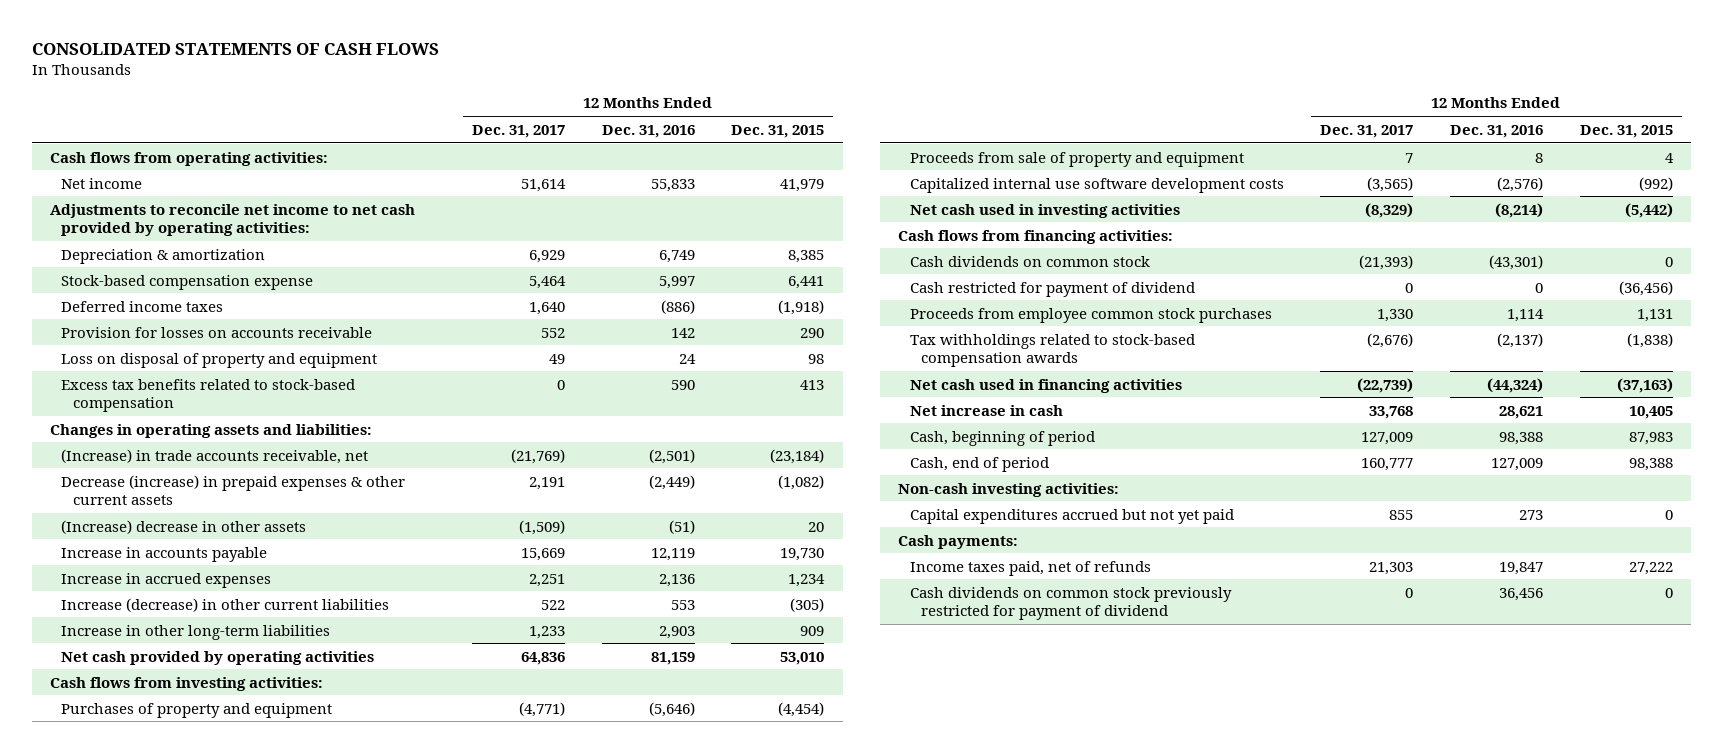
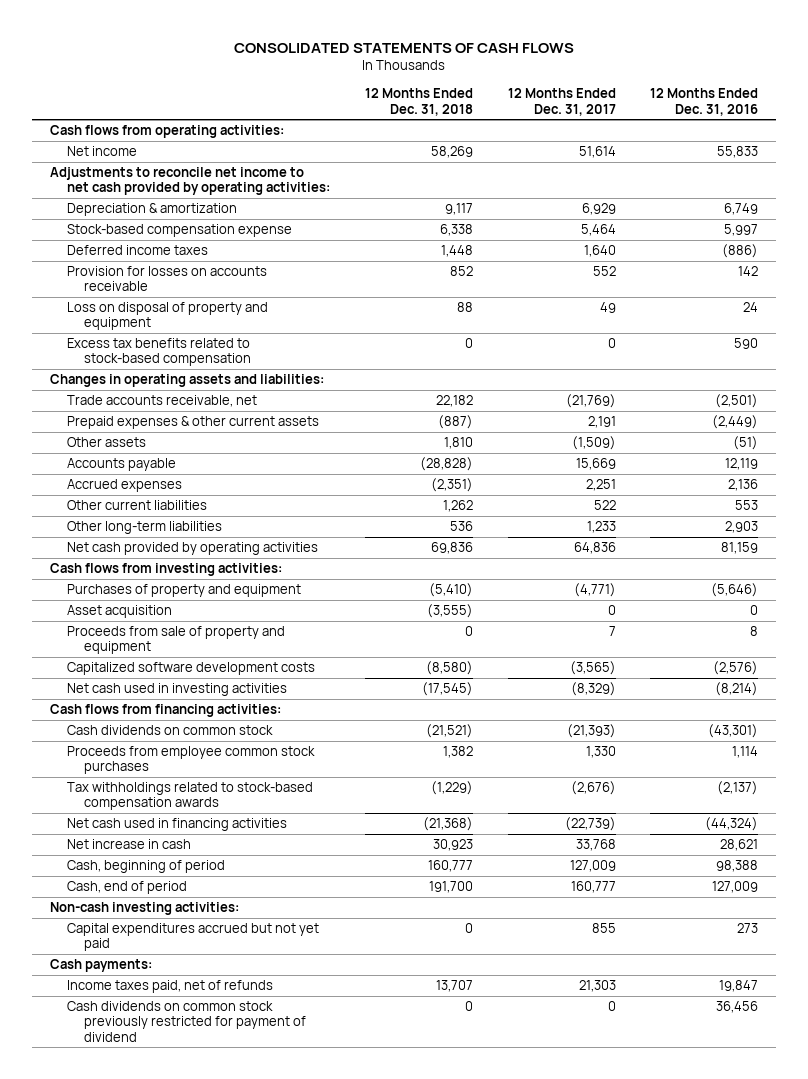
[731,124,825,138] Dec. 31, 2015 -> none
none -> [364,88,473,116] 12 Months Ended Dec. 31, 2018
[61,448,369,464] (Increase) in trade accounts receivable, net -> [67,395,258,408] Trade accounts receivable, net
[61,474,406,505] Decrease (increase) in prepaid expenses & other current assets -> [67,416,320,430] Prepaid expenses & other current assets
[61,519,307,534] (Increase) decrease in other assets -> [67,437,147,448] Other assets
[61,546,268,562] Increase in accounts payable -> [67,458,177,472] Accounts payable
[61,572,272,588] Increase in accrued expenses -> [67,479,183,493] Accrued expenses
[61,597,390,612] Increase (decrease) in other current liabilities -> [67,500,208,511] Other current liabilities
[61,624,331,640] Increase in other long-term liabilities -> [67,521,223,535] Other long-term liabilities
none -> [67,605,173,619] Asset acquisition
[909,177,1284,193] Capitalized internal use software development costs -> [67,662,316,676] Capitalized software development costs
[909,281,1195,297] Cash restricted for payment of dividend -> none

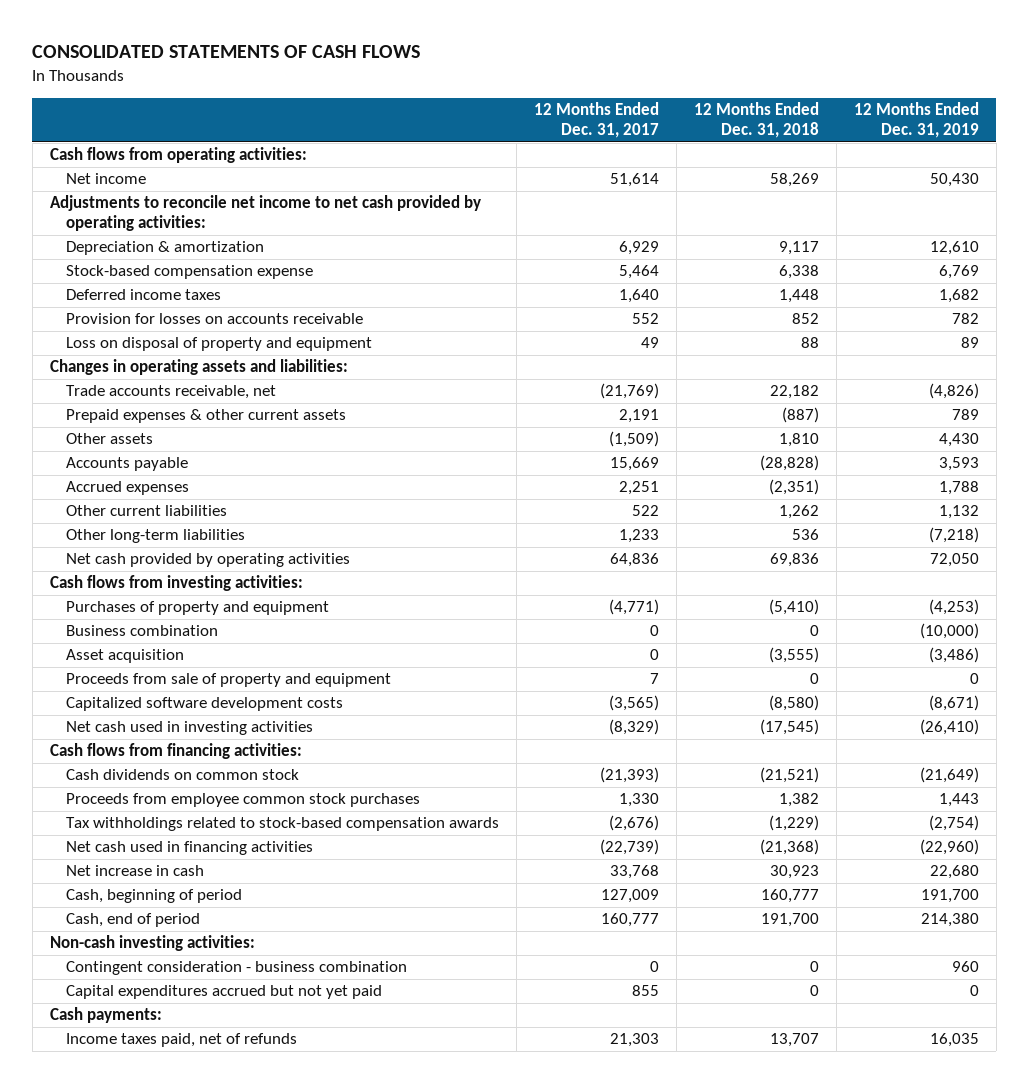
[650,88,759,116] 12 Months Ended Dec. 31, 2016 -> none
none -> [853,102,979,139] 12 Months Ended Dec. 31, 2019
[67,338,252,367] Excess tax benefits related to stock-based compensation -> none
none -> [66,625,219,637] Business combination
none -> [66,961,408,976] Contingent consideration - business combination
[67,1001,307,1042] Cash dividends on common stock previously restricted for payment of dividend -> none

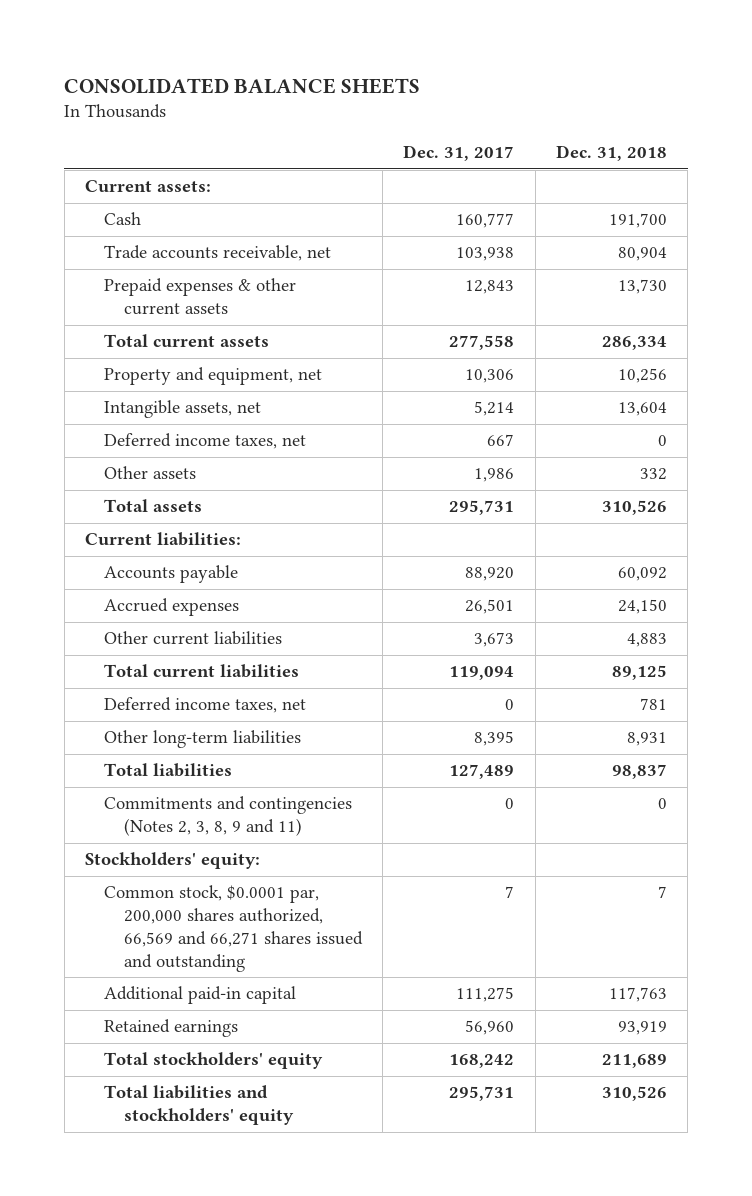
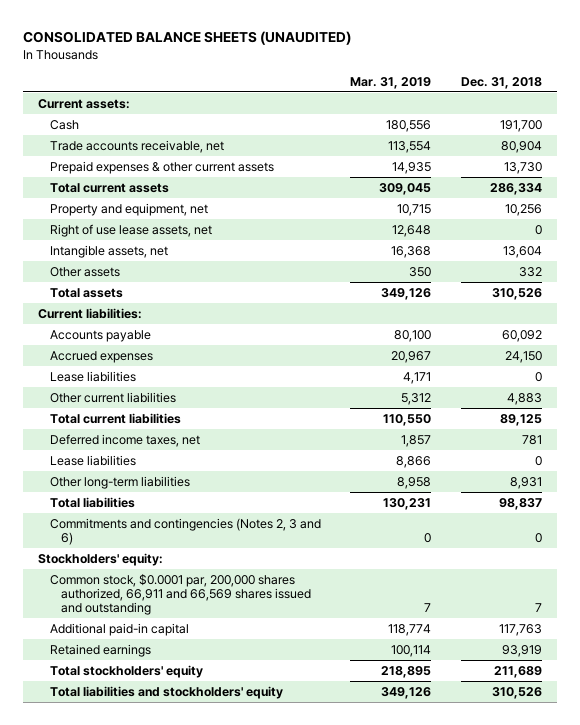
[64,77,421,94] CONSOLIDATED BALANCE SHEETS -> [22,31,351,46] CONSOLIDATED BALANCE SHEETS (UNAUDITED)
[403,145,515,162] Dec. 31, 2017 -> none
none -> [350,76,432,89] Mar. 31, 2019
none -> [49,223,212,237] Right of use lease assets, net
[104,433,307,450] Deferred income taxes, net -> none
none -> [49,370,136,382] Lease liabilities
none -> [49,454,136,466] Lease liabilities
[104,796,353,837] Commitments and contingencies (Notes 2, 3, 8, 9 and 11) -> [49,517,321,545] Commitments and contingencies (Notes 2, 3 and 6)
[104,885,363,972] Common stock, $0.0001 par, 200,000 shares authorized, 66,569 and 66,271 shares issued and outstanding -> [49,573,312,616] Common stock, $0.0001 par, 200,000 shares authorized, 66,911 and 66,569 shares issued and outstanding

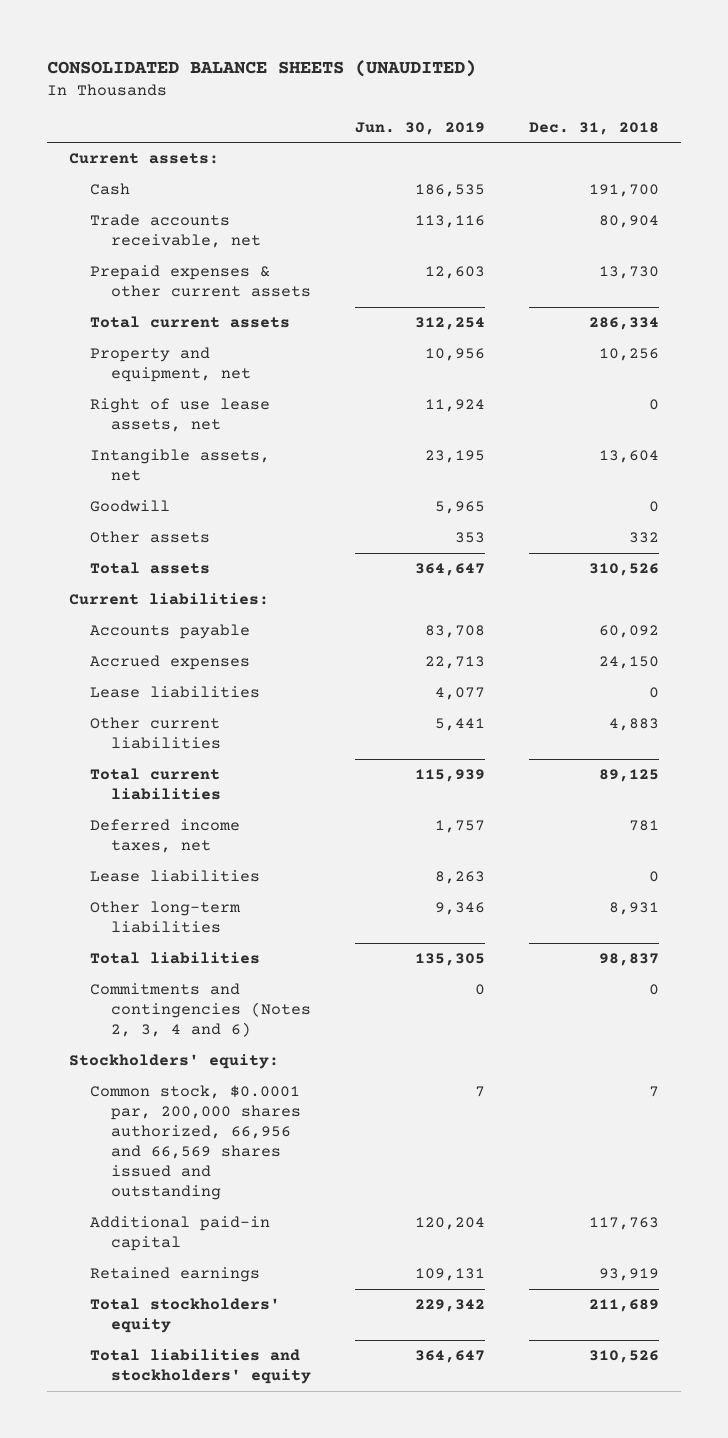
[350,76,432,89] Mar. 31, 2019 -> none
none -> [355,121,486,135] Jun. 30, 2019
none -> [89,500,170,513] Goodwill
[49,517,321,545] Commitments and contingencies (Notes 2, 3 and 6) -> [89,983,312,1038] Commitments and contingencies (Notes 2, 3, 4 and 6)
[49,573,312,616] Common stock, $0.0001 par, 200,000 shares authorized, 66,911 and 66,569 shares issued and outstanding -> [89,1085,302,1201] Common stock, $0.0001 par, 200,000 shares authorized, 66,956 and 66,569 shares issued and outstanding

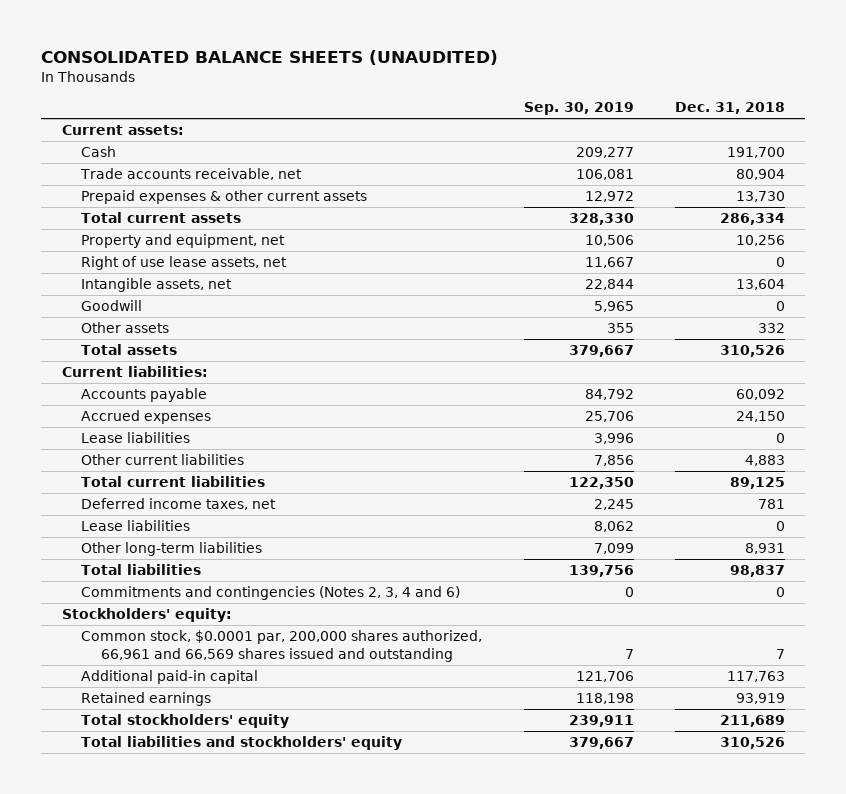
[355,121,486,135] Jun. 30, 2019 -> none
none -> [523,102,634,116] Sep. 30, 2019
[89,1085,302,1201] Common stock, $0.0001 par, 200,000 shares authorized, 66,956 and 66,569 shares issued and outstanding -> [81,630,483,662] Common stock, $0.0001 par, 200,000 shares authorized, 66,961 and 66,569 shares issued and outstanding

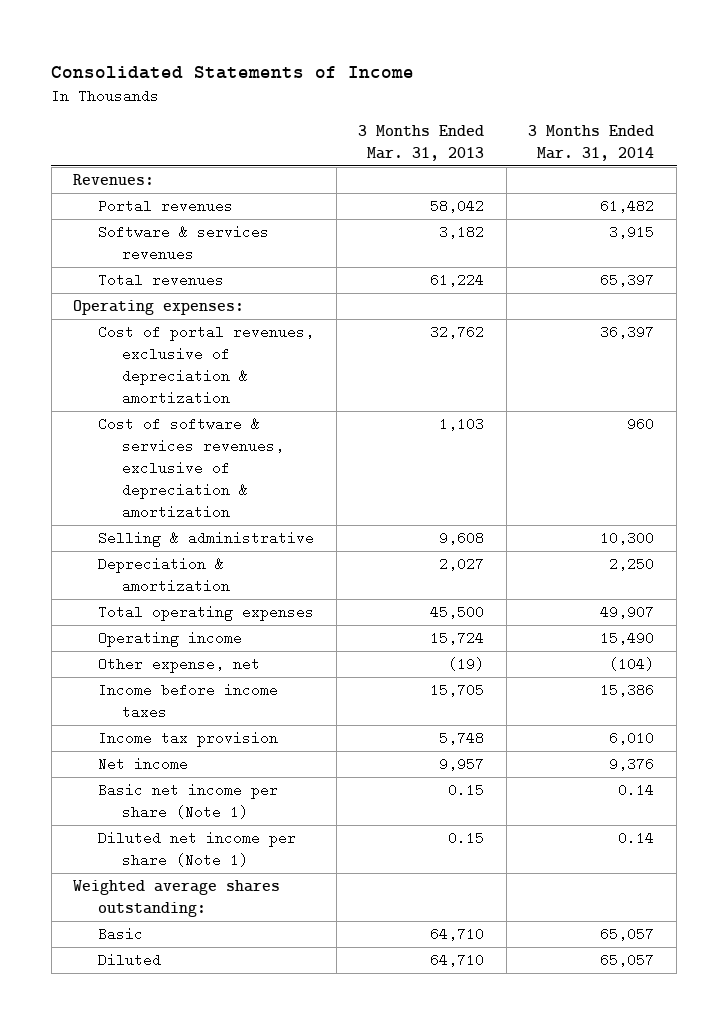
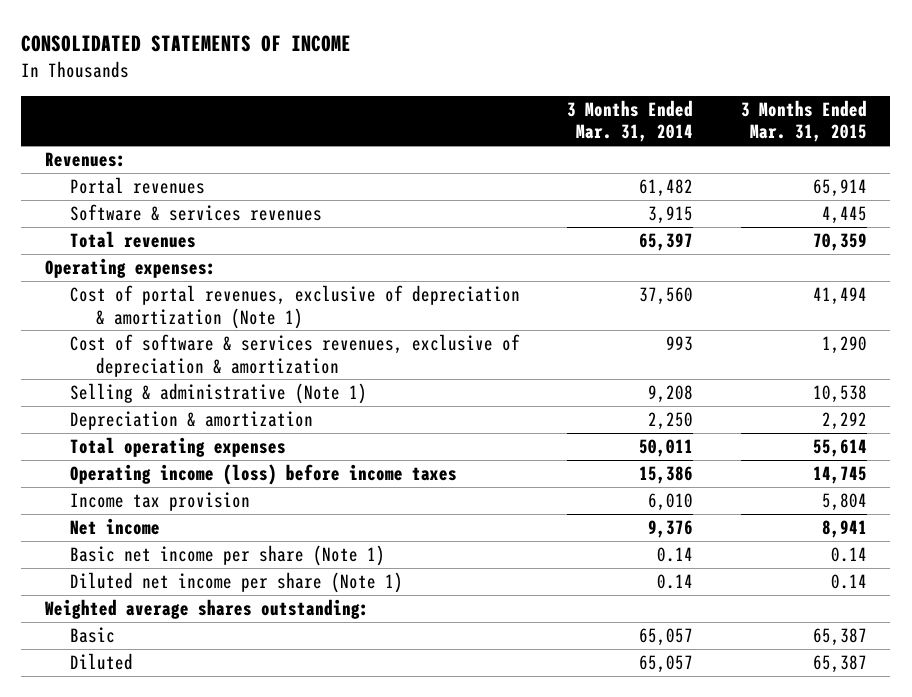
[51,65,415,79] Consolidated Statements of Income -> [21,34,352,52] CONSOLIDATED STATEMENTS OF INCOME
[358,124,485,161] 3 Months Ended Mar. 31, 2013 -> none
none -> [740,100,867,143] 3 Months Ended Mar. 31, 2015
[97,325,314,406] Cost of portal revenues, exclusive of depreciation & amortization -> [70,285,521,329] Cost of portal revenues, exclusive of depreciation & amortization (Note 1)
[600,325,655,340] 36,397 -> [639,287,694,306] 37,560
[627,417,655,432] 960 -> [666,336,694,352] 993
[97,531,314,548] Selling & administrative -> [70,383,368,405] Selling & administrative (Note 1)
[600,531,655,546] 10,300 -> [648,385,694,404] 9,208
[97,631,242,648] Operating income -> none
[97,657,260,674] Other expense, net -> none
[600,605,655,620] 49,907 -> [639,439,694,458] 50,011
[97,683,278,720] Income before income taxes -> [70,464,458,486] Operating income (loss) before income taxes

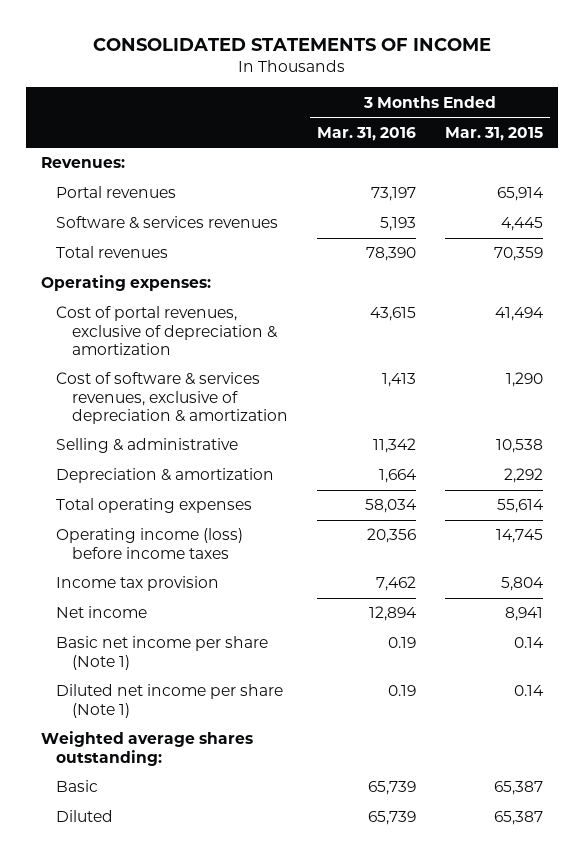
[567,100,694,143] 3 Months Ended Mar. 31, 2014 -> none
none -> [316,126,416,141] Mar. 31, 2016
[70,285,521,329] Cost of portal revenues, exclusive of depreciation & amortization (Note 1) -> [56,306,278,355] Cost of portal revenues, exclusive of depreciation & amortization
[70,383,368,405] Selling & administrative (Note 1) -> [56,438,239,454] Selling & administrative

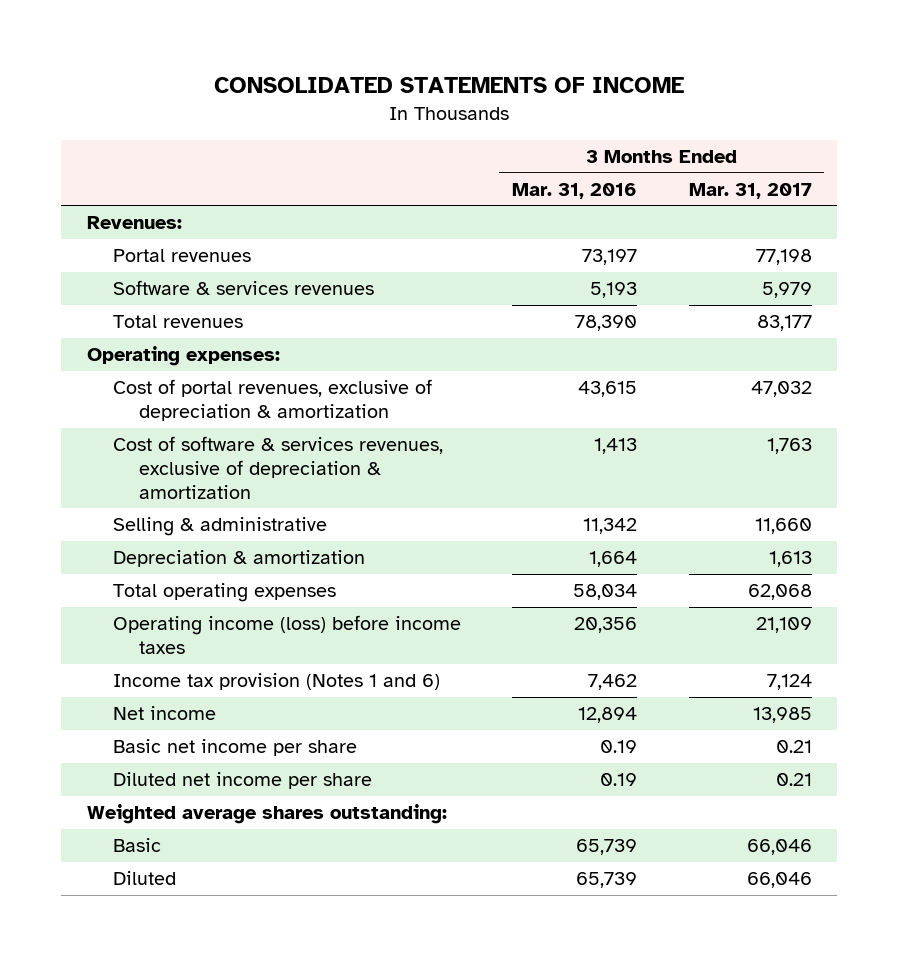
[445,126,544,141] Mar. 31, 2015 -> none
none -> [688,182,812,199] Mar. 31, 2017
[56,576,220,592] Income tax provision -> [112,673,440,691] Income tax provision (Notes 1 and 6)
[56,636,269,670] Basic net income per share (Note 1) -> [112,739,357,757] Basic net income per share
[56,684,284,718] Diluted net income per share (Note 1) -> [112,772,372,790] Diluted net income per share

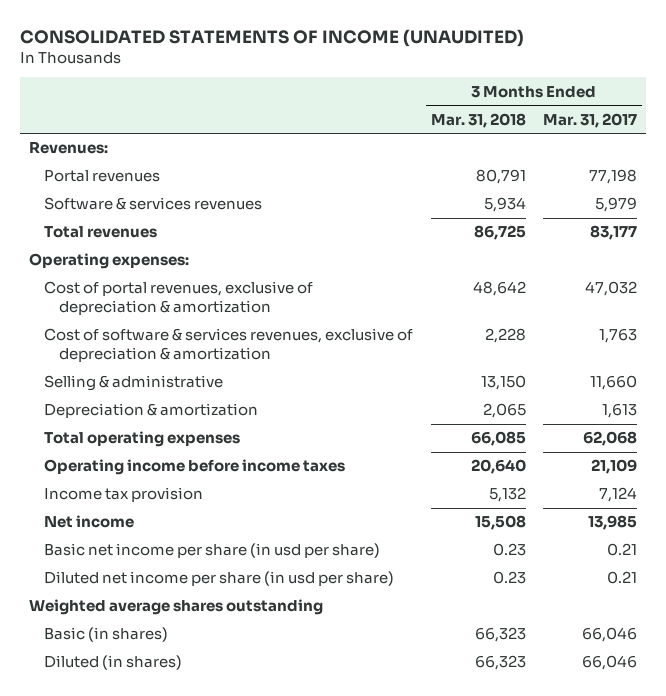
[214,76,685,93] CONSOLIDATED STATEMENTS OF INCOME -> [19,28,524,47] CONSOLIDATED STATEMENTS OF INCOME (UNAUDITED)
[512,182,638,199] Mar. 31, 2016 -> none
none -> [430,112,526,128] Mar. 31, 2018
[112,615,461,655] Operating income (loss) before income taxes -> [43,459,345,476] Operating income before income taxes
[112,673,440,691] Income tax provision (Notes 1 and 6) -> [43,487,203,503] Income tax provision
[112,739,357,757] Basic net income per share -> [43,543,380,559] Basic net income per share (in usd per share)
[112,772,372,790] Diluted net income per share -> [43,571,394,587] Diluted net income per share (in usd per share)
[87,804,448,825] Weighted average shares outstanding: -> [28,599,323,616] Weighted average shares outstanding
[112,838,161,853] Basic -> [43,627,168,643] Basic (in shares)
[112,871,176,886] Diluted -> [43,655,182,671] Diluted (in shares)

